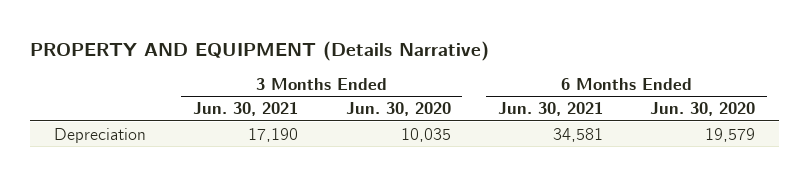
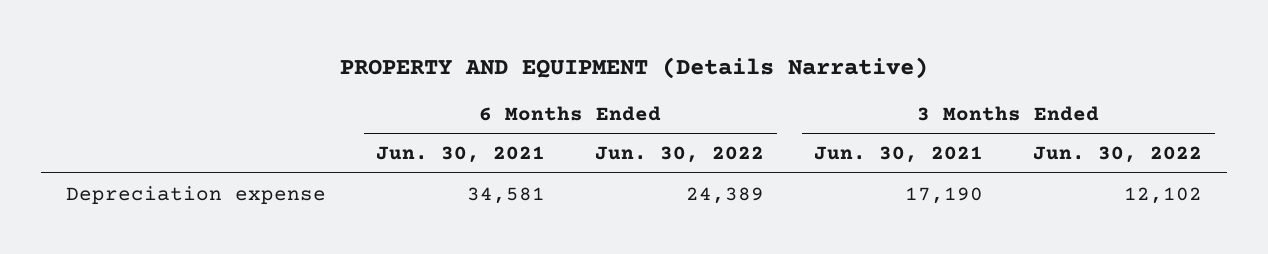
[345,102,451,117] Jun. 30, 2020 -> none
[650,102,756,117] Jun. 30, 2020 -> none
none -> [595,146,765,164] Jun. 30, 2022
none -> [1033,146,1203,164] Jun. 30, 2022
[53,127,146,143] Depreciation -> [66,185,327,204] Depreciation expense

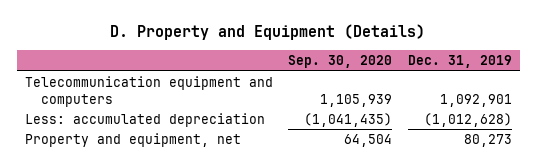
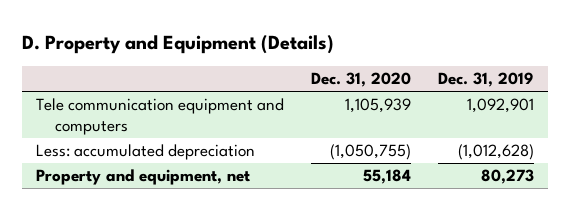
[288,55,393,69] Sep. 30, 2020 -> none
none -> [310,72,411,88] Dec. 31, 2020
[24,75,273,107] Telecommunication equipment and computers -> [35,98,284,135] Tele communication equipment and computers

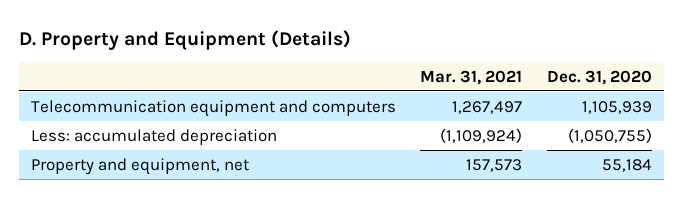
[438,72,535,88] Dec. 31, 2019 -> none
none -> [420,70,523,86] Mar. 31, 2021
[35,98,284,135] Tele communication equipment and computers -> [31,99,397,117] Telecommunication equipment and computers

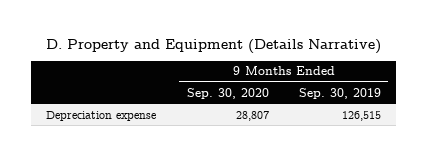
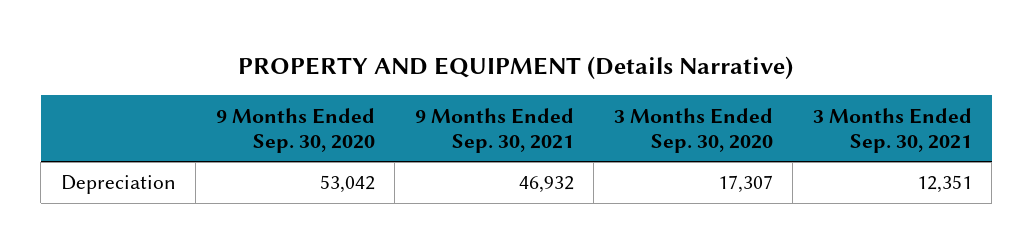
[45,39,381,55] D. Property and Equipment (Details Narrative) -> [238,55,794,79] PROPERTY AND EQUIPMENT (Details Narrative)
[298,87,381,99] Sep. 30, 2019 -> none
none -> [414,107,574,153] 9 Months Ended Sep. 30, 2021
none -> [613,107,773,153] 3 Months Ended Sep. 30, 2020
none -> [812,107,972,153] 3 Months Ended Sep. 30, 2021
[46,110,157,121] Depreciation expense -> [60,175,176,195] Depreciation
[235,110,269,121] 28,807 -> [319,175,375,194] 53,042

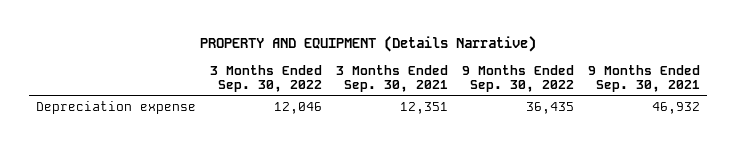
[215,107,375,153] 9 Months Ended Sep. 30, 2020 -> none
[613,107,773,153] 3 Months Ended Sep. 30, 2020 -> none
none -> [209,65,322,93] 3 Months Ended Sep. 30, 2022
none -> [461,65,574,93] 9 Months Ended Sep. 30, 2022
[60,175,176,195] Depreciation -> [35,100,196,114] Depreciation expense

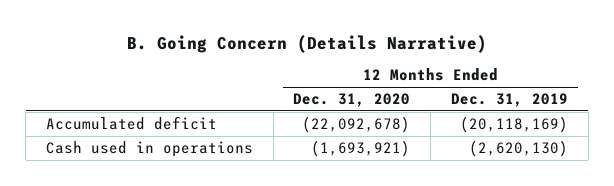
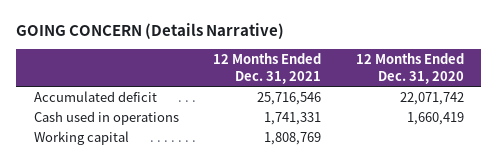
[126,34,487,53] B. Going Concern (Details Narrative) -> [16,23,285,40] GOING CONCERN (Details Narrative)
[450,92,568,107] Dec. 31, 2019 -> none
none -> [213,53,322,84] 12 Months Ended Dec. 31, 2021
[302,115,411,133] (22,092,678) -> [400,91,465,105] 22,071,742
[311,139,411,157] (1,693,921) -> [407,111,465,125] 1,660,419
none -> [33,130,129,145] Working capital

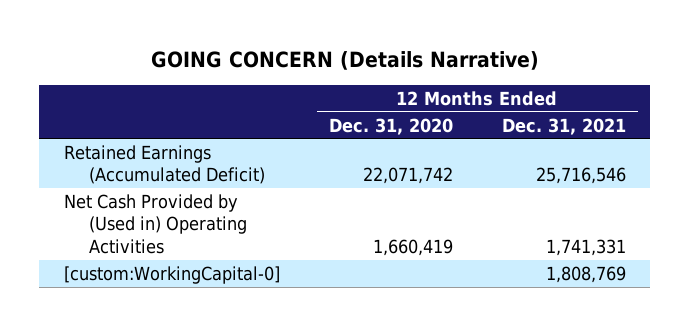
[33,90,157,102] Accumulated deficit -> [63,144,266,185] Retained Earnings (Accumulated Deficit)
[33,110,179,125] Cash used in operations -> [63,193,248,254] Net Cash Provided by (Used in) Operating Activities
[33,130,129,145] Working capital -> [63,265,280,284] [custom:WorkingCapital-0]

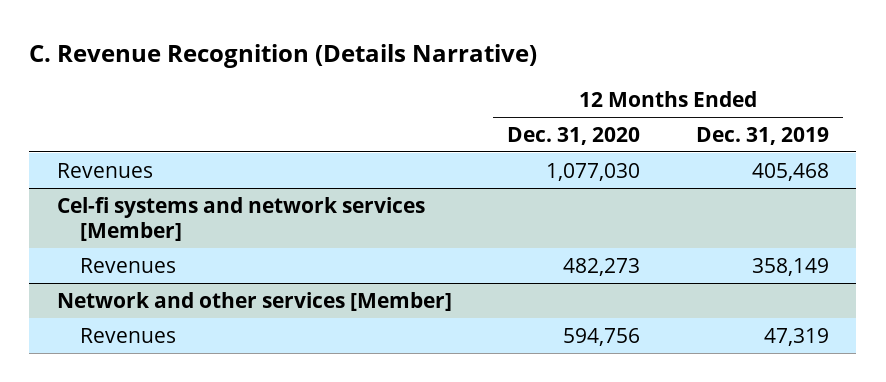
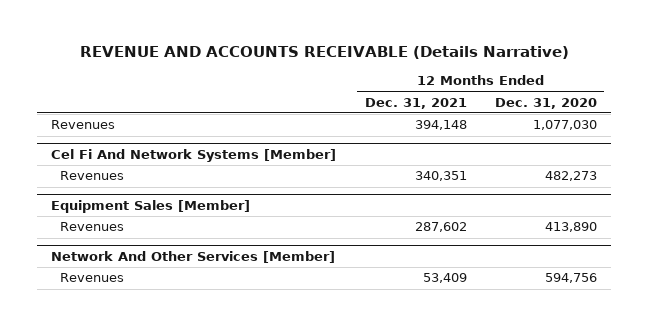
[29,43,538,68] C. Revenue Recognition (Details Narrative) -> [80,45,570,59] REVENUE AND ACCOUNTS RECEIVABLE (Details Narrative)
[695,126,829,145] Dec. 31, 2019 -> none
none -> [364,97,467,109] Dec. 31, 2021
[56,196,425,241] Cel-fi systems and network services [Member] -> [51,149,337,163] Cel Fi And Network Systems [Member]
none -> [51,200,251,214] Equipment Sales [Member]
none -> [60,222,125,232] Revenues
[56,291,452,311] Network and other services [Member] -> [51,251,336,264] Network And Other Services [Member]

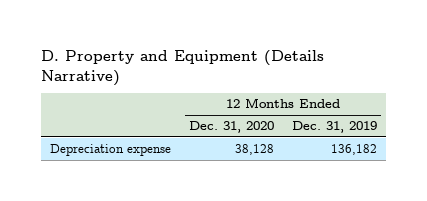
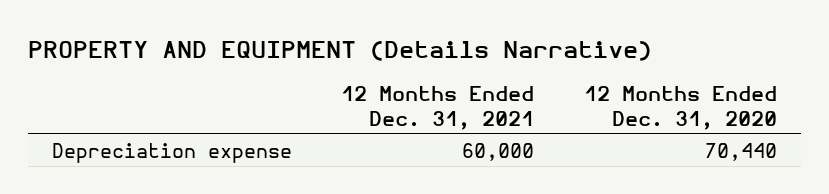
[41,49,325,86] D. Property and Equipment (Details Narrative) -> [27,41,652,62] PROPERTY AND EQUIPMENT (Details Narrative)
[291,121,377,134] Dec. 31, 2019 -> none
none -> [341,85,535,130] 12 Months Ended Dec. 31, 2021
[235,144,275,156] 38,128 -> [704,142,777,161] 70,440

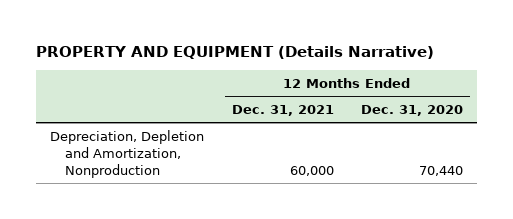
[52,142,293,163] Depreciation expense -> [50,129,205,179] Depreciation, Depletion and Amortization, Nonproduction

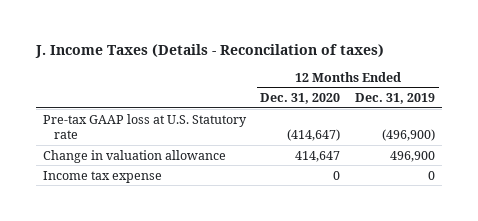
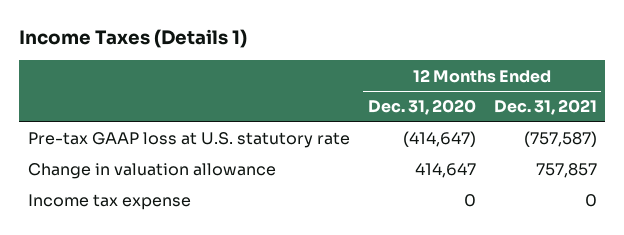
[34,43,384,58] J. Income Taxes (Details - Reconcilation of taxes) -> [18,28,247,48] Income Taxes (Details 1)
[354,93,435,105] Dec. 31, 2019 -> none
none -> [493,99,597,116] Dec. 31, 2021
[42,113,247,139] Pre-tax GAAP loss at U.S. Statutory rate -> [27,132,350,149] Pre-tax GAAP loss at U.S. statutory rate

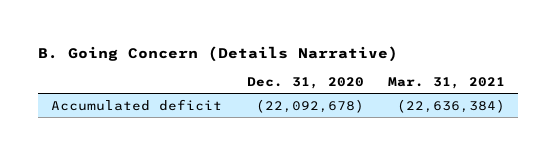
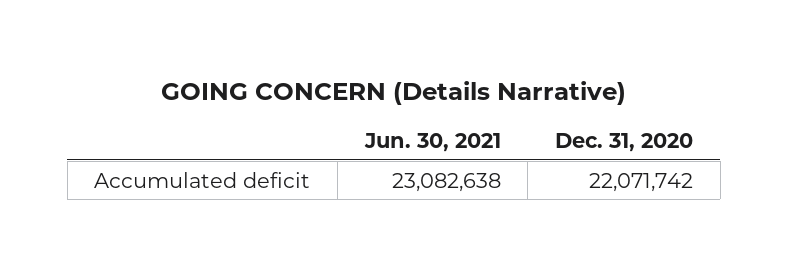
[38,45,399,62] B. Going Concern (Details Narrative) -> [160,81,626,106] GOING CONCERN (Details Narrative)
[388,76,506,89] Mar. 31, 2021 -> none
none -> [363,132,501,152] Jun. 30, 2021
[255,98,364,113] (22,092,678) -> [588,172,693,192] 22,071,742

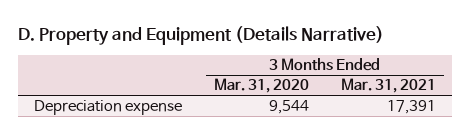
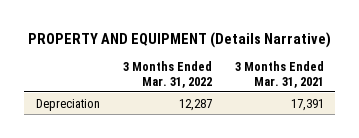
[18,26,385,46] D. Property and Equipment (Details Narrative) -> [27,31,331,48] PROPERTY AND EQUIPMENT (Details Narrative)
[214,78,310,94] Mar. 31, 2020 -> none
none -> [122,60,212,88] 3 Months Ended Mar. 31, 2022
[34,100,183,116] Depreciation expense -> [35,98,100,111] Depreciation

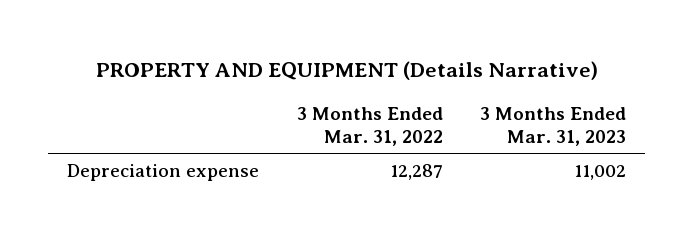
[234,60,324,88] 3 Months Ended Mar. 31, 2021 -> none
none -> [480,106,627,146] 3 Months Ended Mar. 31, 2023
[35,98,100,111] Depreciation -> [66,164,259,182] Depreciation expense

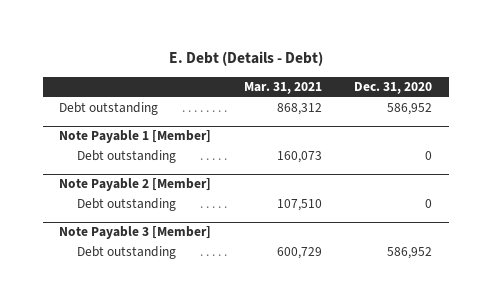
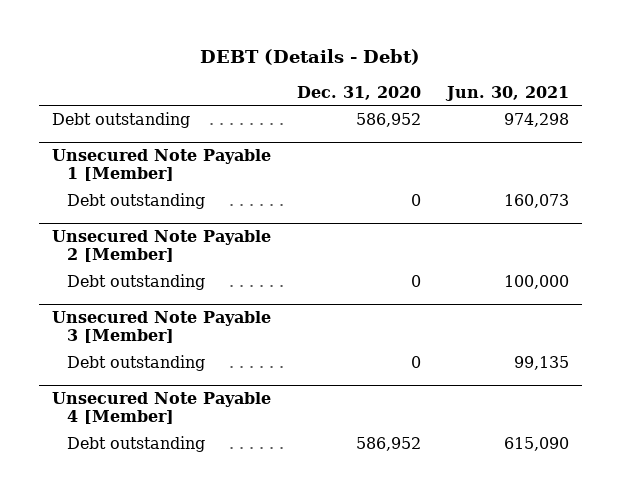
[168,51,323,67] E. Debt (Details - Debt) -> [200,48,421,65] DEBT (Details - Debt)
[243,82,322,95] Mar. 31, 2021 -> none
none -> [445,85,570,101] Jun. 30, 2021
[59,130,212,144] Note Payable 1 [Member] -> [51,149,271,182] Unsecured Note Payable 1 [Member]
[59,178,212,192] Note Payable 2 [Member] -> [51,230,271,263] Unsecured Note Payable 2 [Member]
[59,226,212,240] Note Payable 3 [Member] -> [51,311,271,344] Unsecured Note Payable 3 [Member]
none -> [67,355,206,372] Debt outstanding
none -> [51,392,271,425] Unsecured Note Payable 4 [Member]

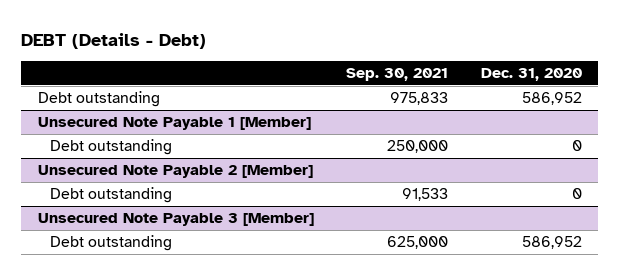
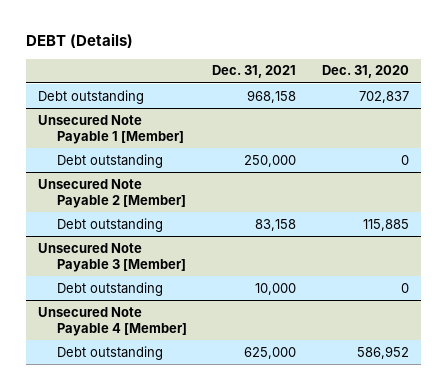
[21,32,207,49] DEBT (Details - Debt) -> [25,32,133,48] DEBT (Details)
[346,68,449,82] Sep. 30, 2021 -> none
none -> [212,65,297,79] Dec. 31, 2021
[521,92,582,106] 586,952 -> [358,90,409,103] 702,837
[571,188,582,200] 0 -> [362,218,409,231] 115,885
none -> [57,281,164,296] Debt outstanding
none -> [38,306,188,336] Unsecured Note Payable 4 [Member]

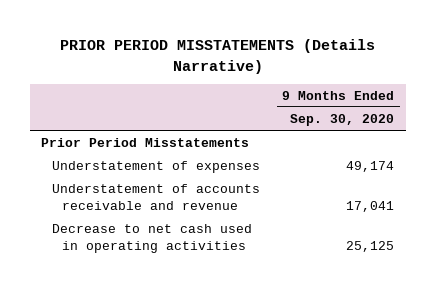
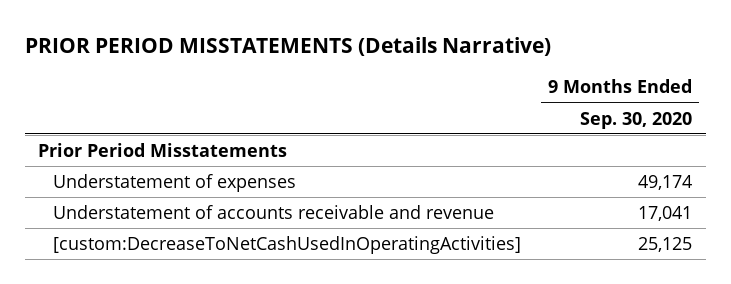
[51,223,252,253] Decrease to net cash used in operating activities -> [53,236,522,255] [custom:DecreaseToNetCashUsedInOperatingActivities]

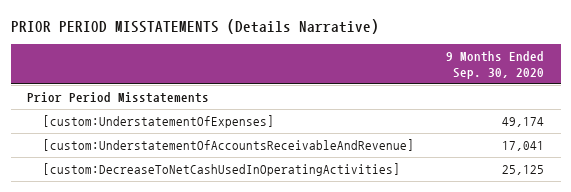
[53,174,297,193] Understatement of expenses -> [43,115,275,129] [custom:UnderstatementOfExpenses]
[53,205,495,220] Understatement of accounts receivable and revenue -> [43,139,415,152] [custom:UnderstatementOfAccountsReceivableAndRevenue]

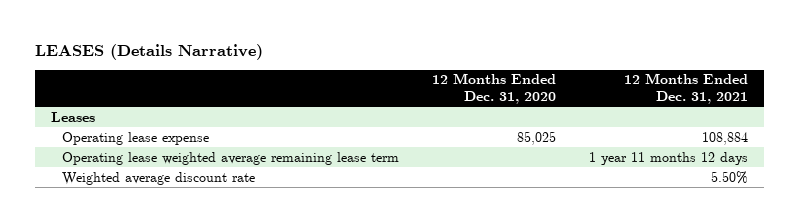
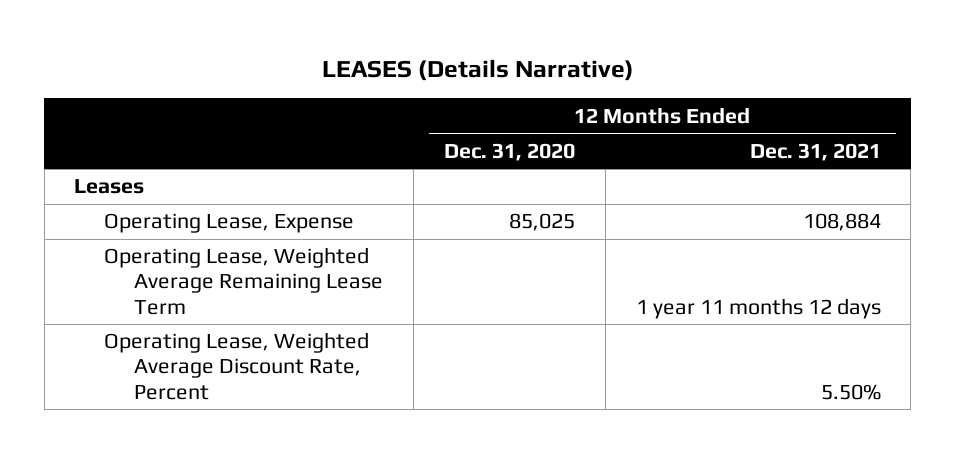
[62,131,210,145] Operating lease expense -> [104,213,355,234] Operating Lease, Expense
[62,151,400,165] Operating lease weighted average remaining lease term -> [104,247,384,315] Operating Lease, Weighted Average Remaining Lease Term
[62,171,256,185] Weighted average discount rate -> [104,332,370,400] Operating Lease, Weighted Average Discount Rate, Percent

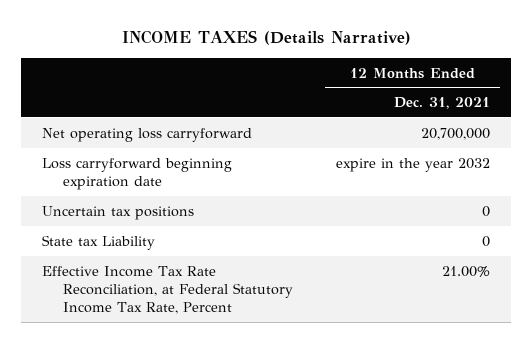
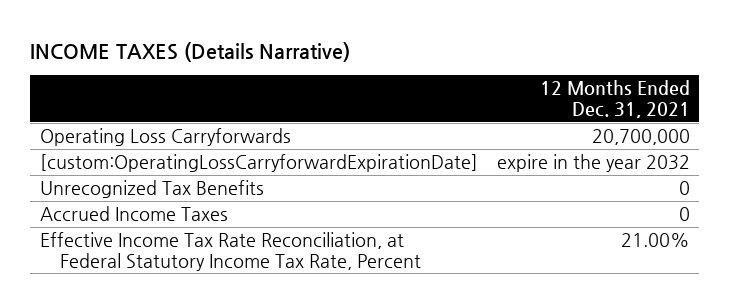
[42,127,253,142] Net operating loss carryforward -> [39,128,291,147] Operating Loss Carryforwards
[42,157,233,191] Loss carryforward beginning expiration date -> [39,154,478,173] [custom:OperatingLossCarryforwardExpirationDate]
[42,205,195,220] Uncertain tax positions -> [39,180,264,199] Unrecognized Tax Benefits
[42,234,156,250] State tax Liability -> [39,206,228,222] Accrued Income Taxes

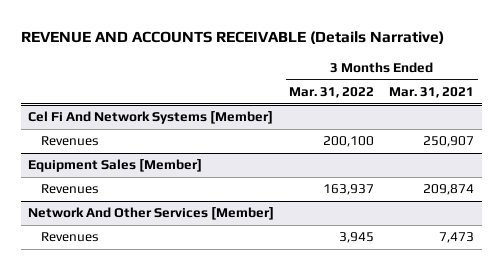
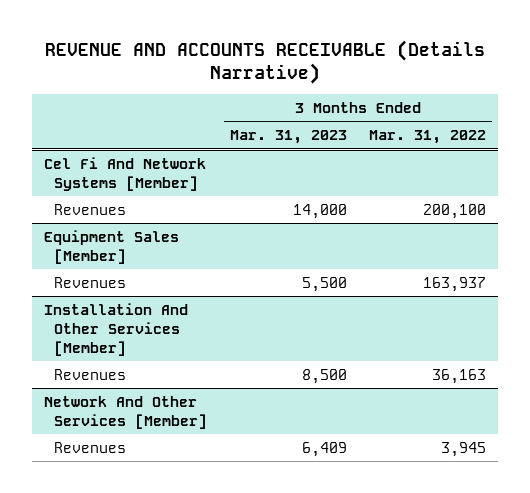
[389,86,475,98] Mar. 31, 2021 -> none
none -> [229,130,347,145] Mar. 31, 2023
none -> [43,302,188,357] Installation And Other Services [Member]
none -> [54,368,127,380] Revenues

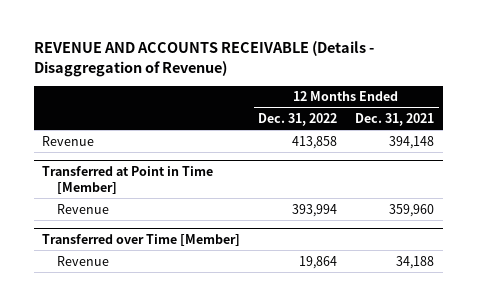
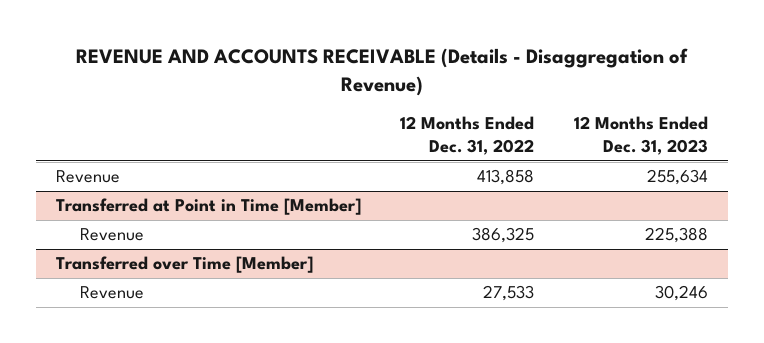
[355,112,435,126] Dec. 31, 2021 -> none
none -> [574,116,709,156] 12 Months Ended Dec. 31, 2023
[292,203,338,217] 393,994 -> [472,227,535,244] 386,325
[299,255,338,269] 19,864 -> [483,285,535,302] 27,533

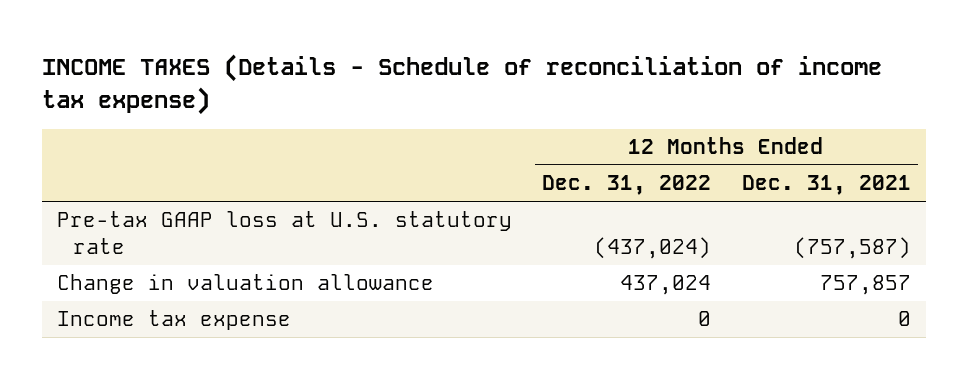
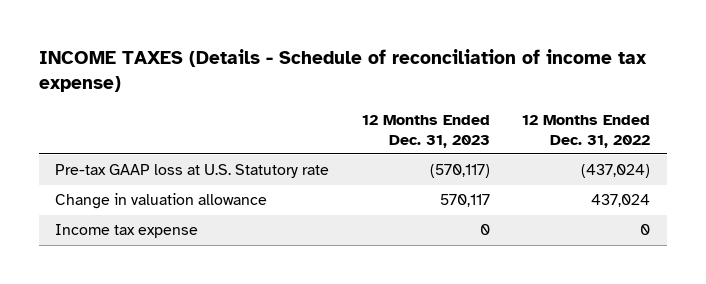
[741,175,911,196] Dec. 31, 2021 -> none
none -> [361,114,490,148] 12 Months Ended Dec. 31, 2023
[57,211,513,254] Pre-tax GAAP loss at U.S. statutory rate -> [55,164,330,179] Pre-tax GAAP loss at U.S. Statutory rate

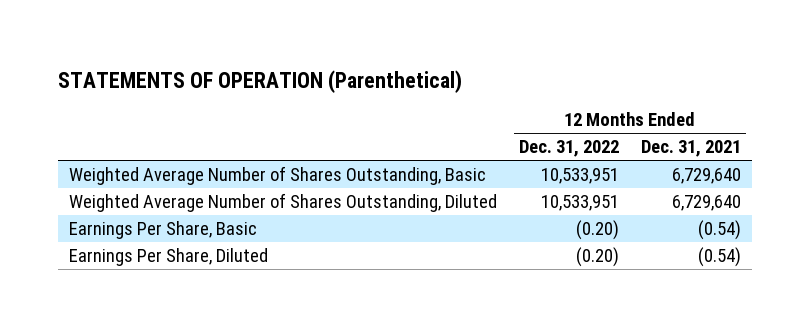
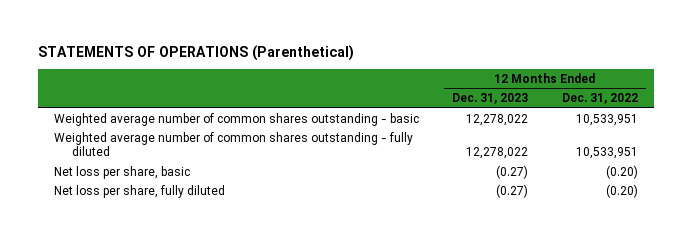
[58,69,463,93] STATEMENTS OF OPERATION (Parenthetical) -> [37,44,354,61] STATEMENTS OF OPERATIONS (Parenthetical)
[640,140,741,158] Dec. 31, 2021 -> none
none -> [452,93,529,105] Dec. 31, 2023
[69,166,487,186] Weighted Average Number of Shares Outstanding, Basic -> [54,113,420,127] Weighted average number of common shares outstanding - basic
[69,193,498,213] Weighted Average Number of Shares Outstanding, Diluted -> [54,132,414,157] Weighted average number of common shares outstanding - fully diluted
[69,221,258,240] Earnings Per Share, Basic -> [54,166,191,180] Net loss per share, basic
[69,248,269,267] Earnings Per Share, Diluted -> [54,185,226,199] Net loss per share, fully diluted

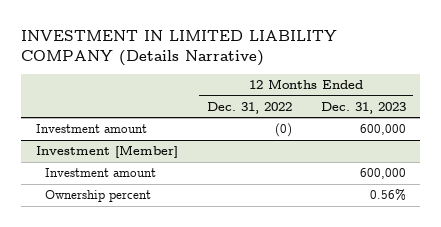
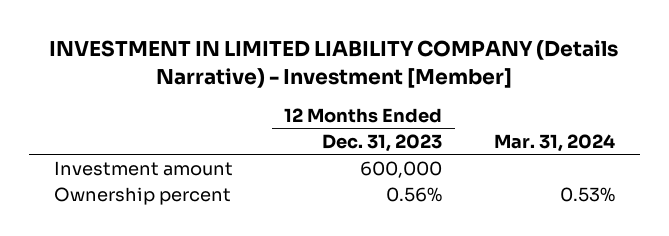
[21,30,338,67] INVESTMENT IN LIMITED LIABILITY COMPANY (Details Narrative) -> [49,40,619,89] INVESTMENT IN LIMITED LIABILITY COMPANY (Details Narrative) - Investment [Member]
[206,102,292,115] Dec. 31, 2022 -> none
none -> [493,133,615,152] Mar. 31, 2024
[35,145,178,159] Investment [Member] -> none
[45,168,157,178] Investment amount -> none

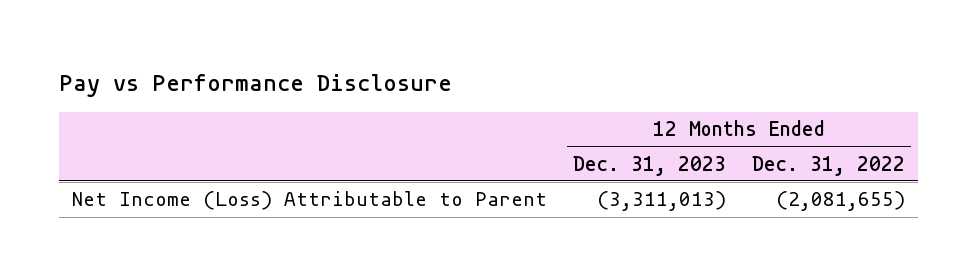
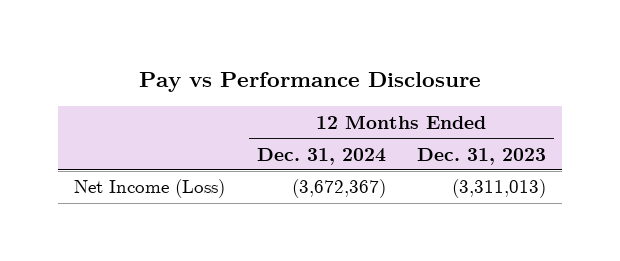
[751,155,905,176] Dec. 31, 2022 -> none
none -> [256,147,386,165] Dec. 31, 2024
[72,191,548,211] Net Income (Loss) Attributable to Parent -> [73,179,225,199] Net Income (Loss)

